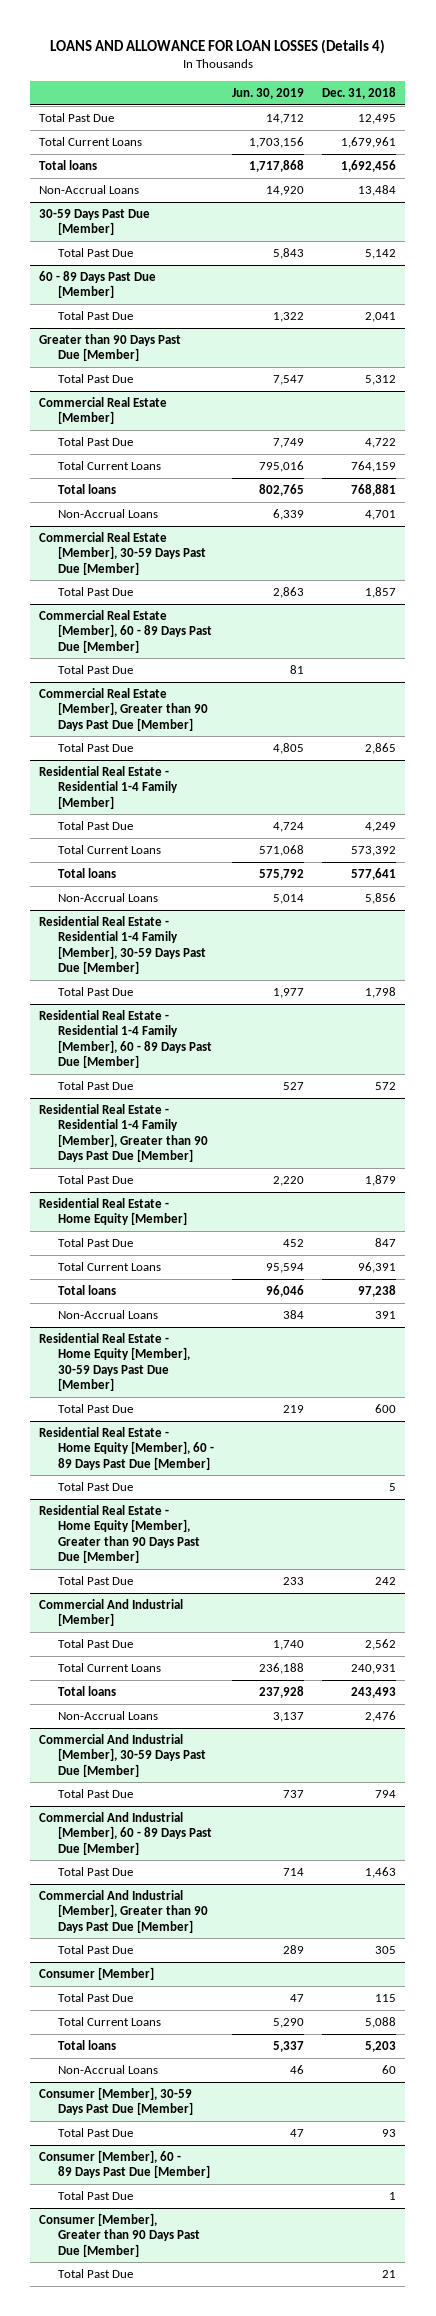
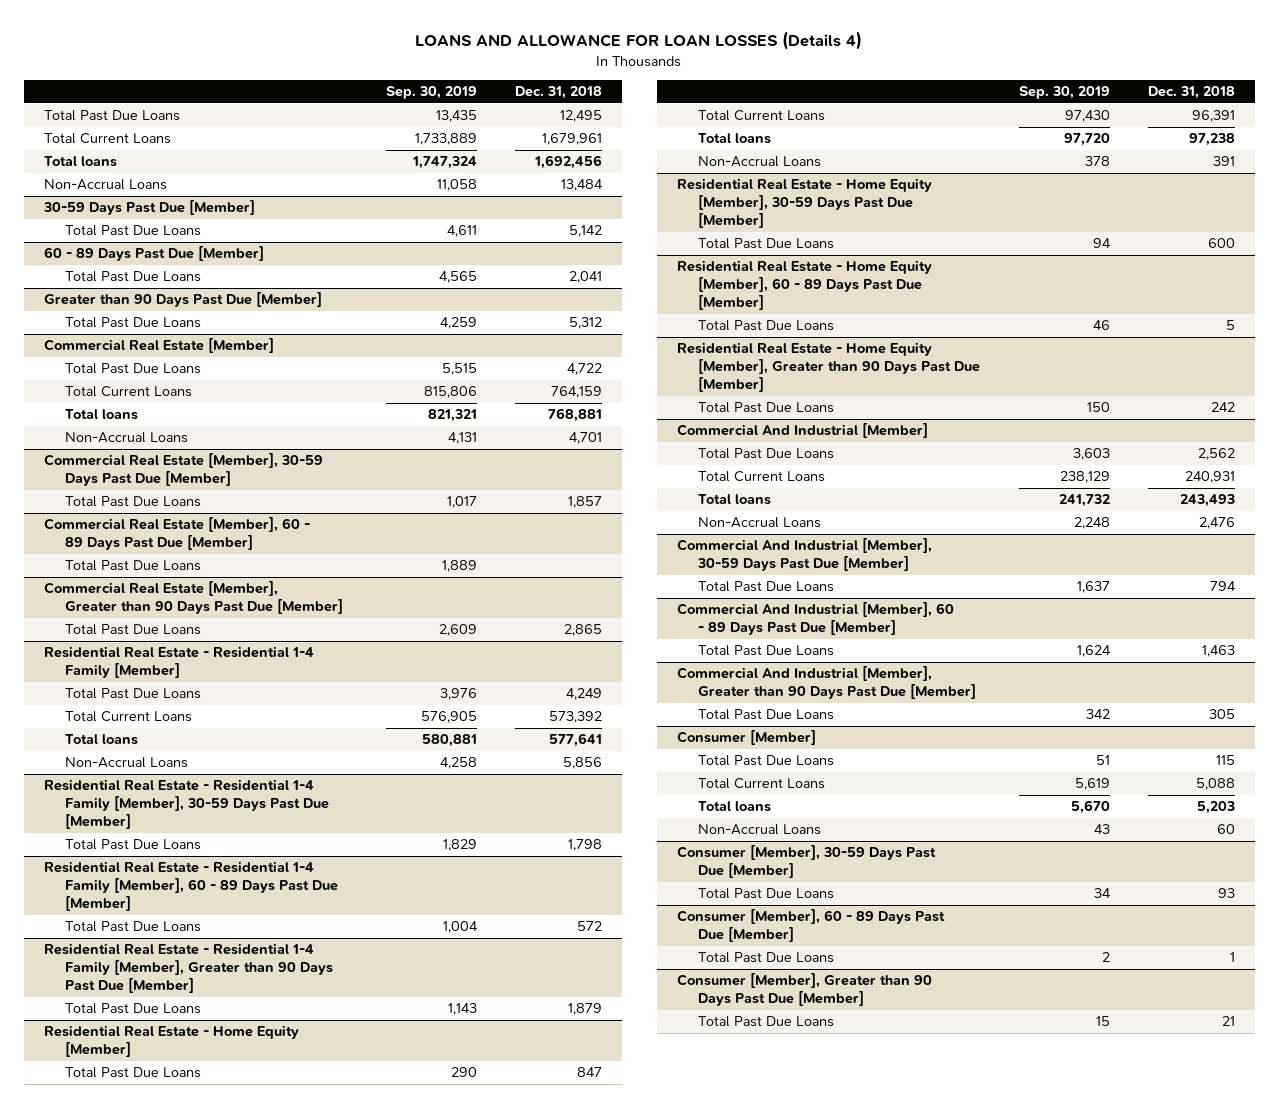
[232,88,305,100] Jun. 30, 2019 -> none
none -> [385,86,477,100] Sep. 30, 2019
[39,113,115,123] Total Past Due -> [43,110,180,122] Total Past Due Loans
[58,248,134,258] Total Past Due -> [65,225,202,237] Total Past Due Loans
[58,311,134,321] Total Past Due -> [65,271,202,283] Total Past Due Loans
[58,374,134,384] Total Past Due -> [65,317,202,329] Total Past Due Loans
[58,437,134,447] Total Past Due -> [65,363,202,375] Total Past Due Loans
[58,587,134,597] Total Past Due -> [65,496,202,508] Total Past Due Loans
[58,665,134,675] Total Past Due -> [65,560,202,572] Total Past Due Loans
[58,743,134,753] Total Past Due -> [65,624,202,636] Total Past Due Loans
[58,821,134,831] Total Past Due -> [65,688,202,700] Total Past Due Loans
[58,987,134,997] Total Past Due -> [65,839,202,851] Total Past Due Loans
[58,1081,134,1091] Total Past Due -> [65,921,202,933] Total Past Due Loans
[58,1175,134,1185] Total Past Due -> [65,1003,202,1015] Total Past Due Loans
[58,1238,134,1248] Total Past Due -> [65,1067,202,1079] Total Past Due Loans
[58,1404,134,1414] Total Past Due -> [698,238,835,250] Total Past Due Loans
[58,1482,134,1492] Total Past Due -> [698,320,835,332] Total Past Due Loans
[58,1576,134,1586] Total Past Due -> [698,402,835,414] Total Past Due Loans
[58,1639,134,1649] Total Past Due -> [698,448,835,460] Total Past Due Loans
[58,1789,134,1799] Total Past Due -> [698,581,835,593] Total Past Due Loans
[58,1867,134,1877] Total Past Due -> [698,645,835,657] Total Past Due Loans
[58,1945,134,1955] Total Past Due -> [698,709,835,721] Total Past Due Loans
[58,1993,134,2003] Total Past Due -> [698,755,835,767] Total Past Due Loans
[58,2128,134,2138] Total Past Due -> [698,888,835,900] Total Past Due Loans
[58,2191,134,2201] Total Past Due -> [698,952,835,964] Total Past Due Loans
[58,2269,134,2279] Total Past Due -> [698,1016,835,1028] Total Past Due Loans

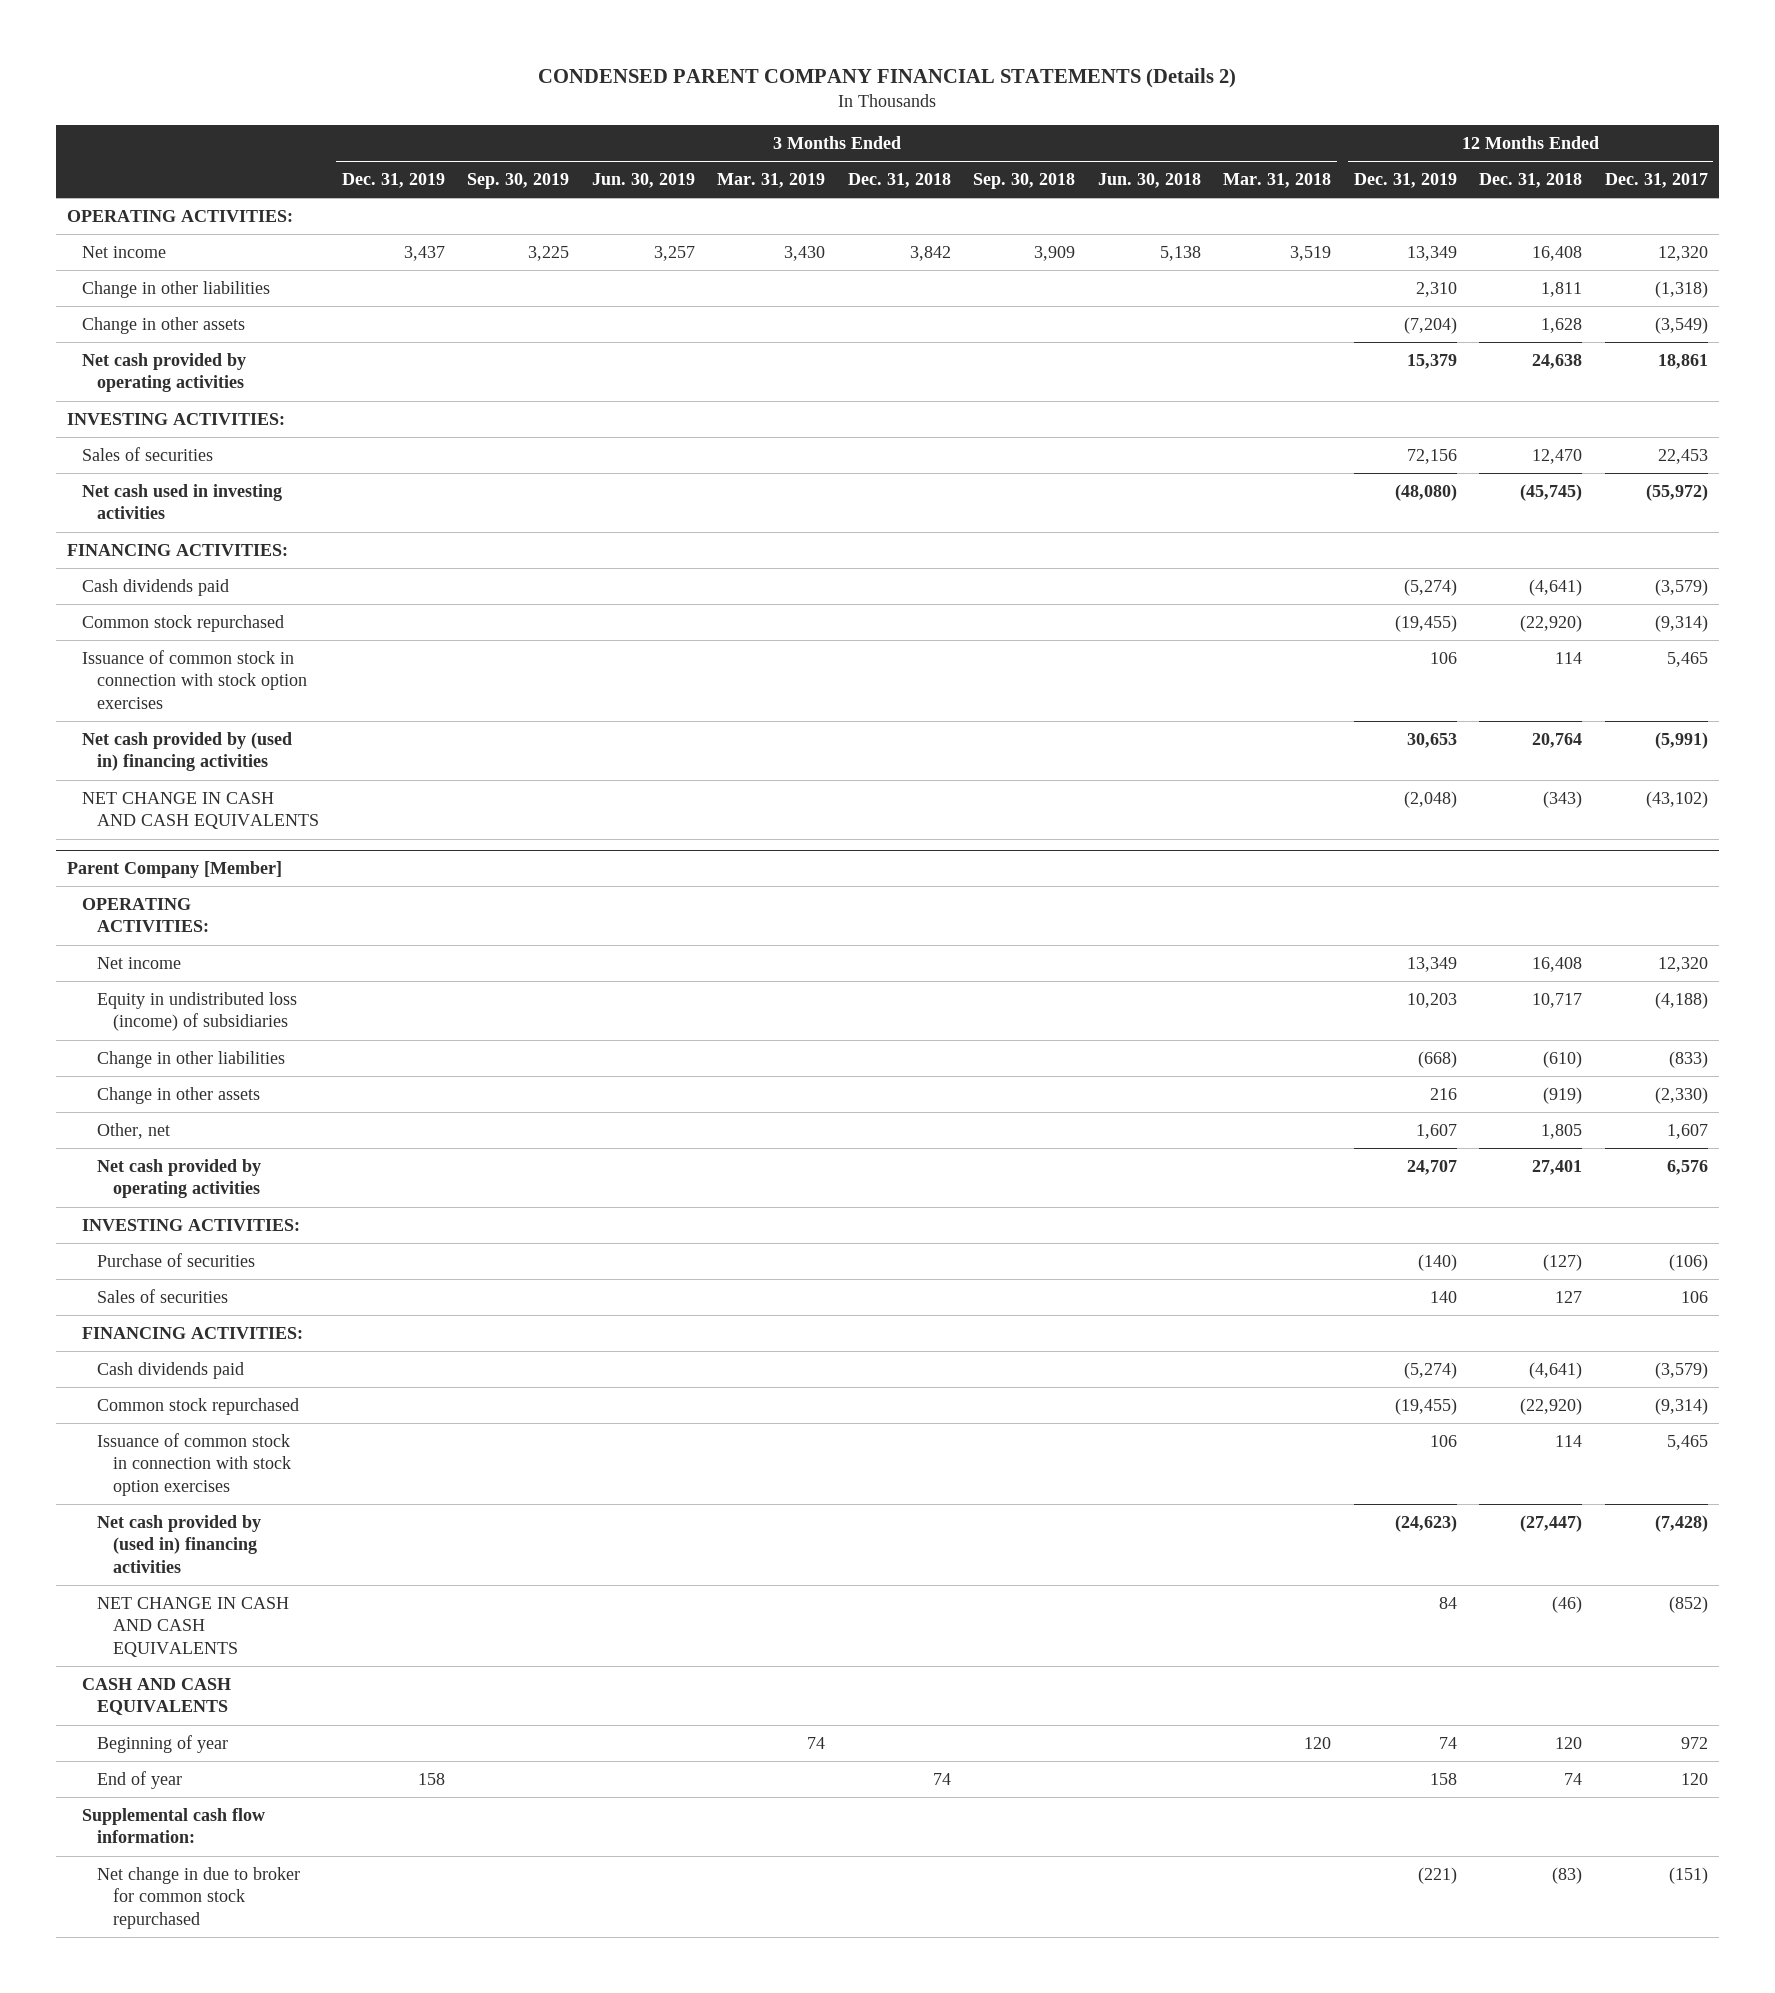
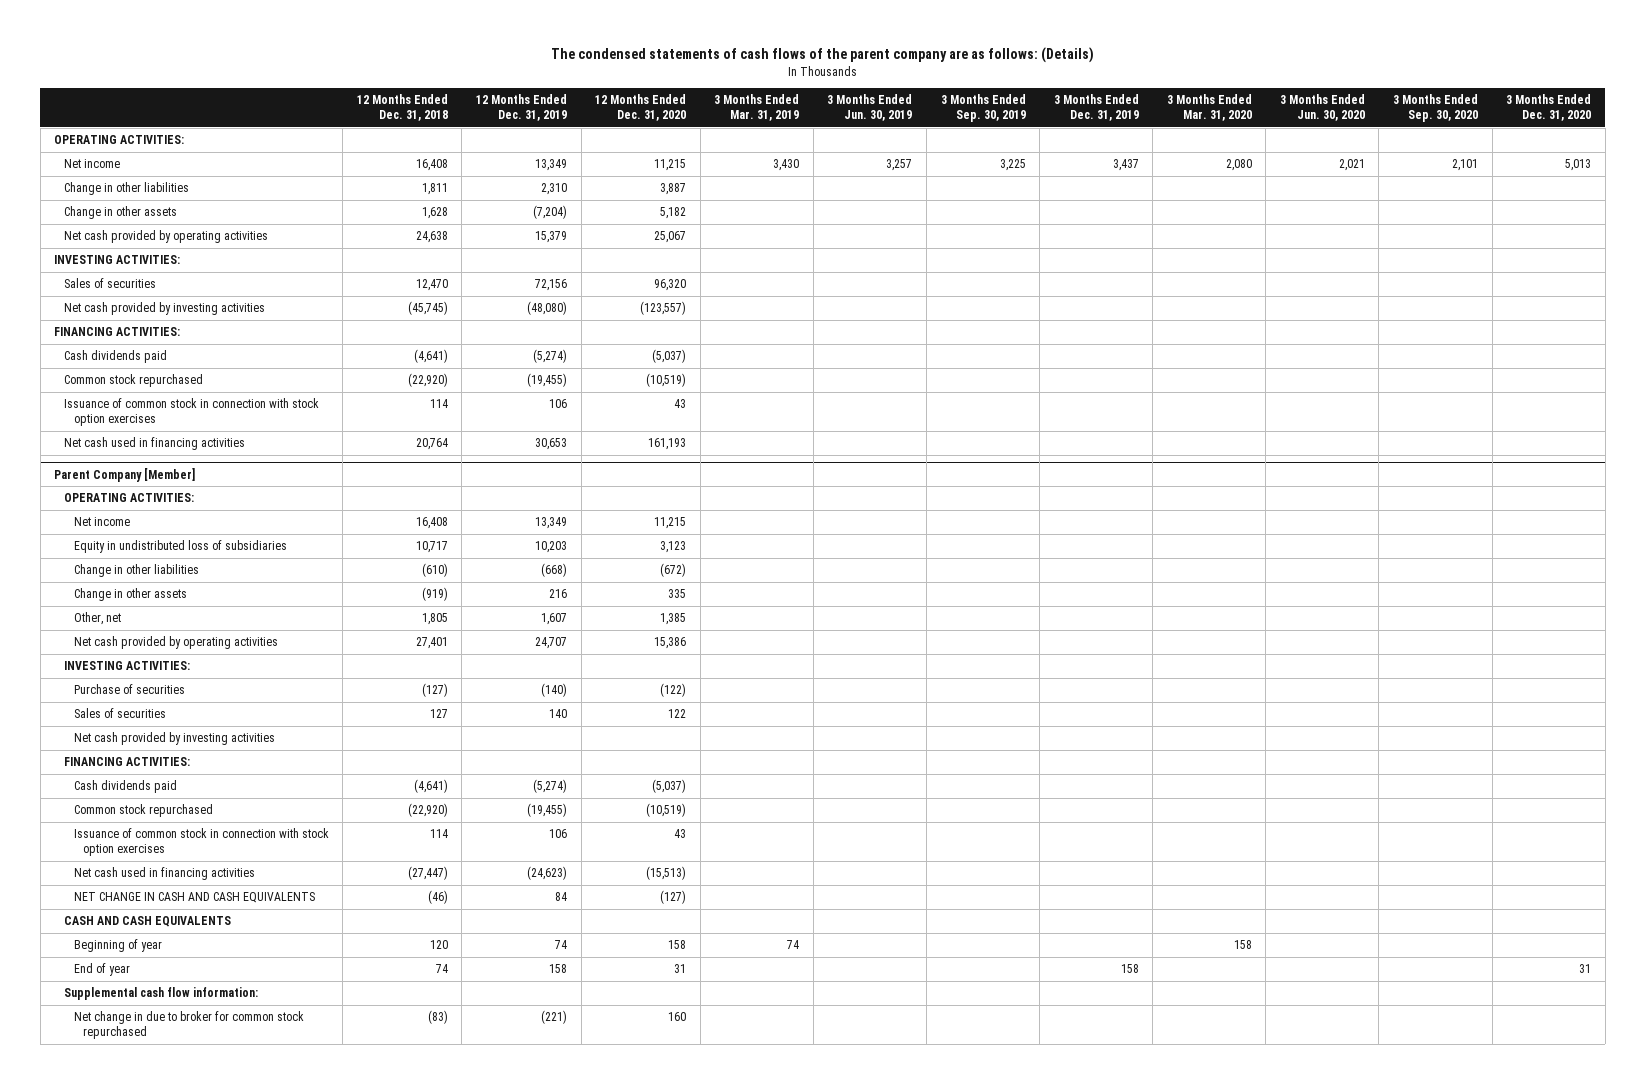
[538,68,1237,89] CONDENSED PARENT COMPANY FINANCIAL STATEMENTS (Details 2) -> [550,47,1094,64] The condensed statements of cash flows of the parent company are as follows: (Details)
[847,173,951,189] Dec. 31, 2018 -> none
[973,173,1076,190] Sep. 30, 2018 -> none
[1097,173,1201,189] Jun. 30, 2018 -> none
[1223,173,1332,189] Mar. 31, 2018 -> none
[1604,173,1708,189] Dec. 31, 2017 -> none
none -> [595,94,687,122] 12 Months Ended Dec. 31, 2020
none -> [1166,94,1252,122] 3 Months Ended Mar. 31, 2020
none -> [1279,94,1365,122] 3 Months Ended Jun. 30, 2020
none -> [1392,94,1478,123] 3 Months Ended Sep. 30, 2020
none -> [1506,94,1592,122] 3 Months Ended Dec. 31, 2020
[82,483,283,520] Net cash used in investing activities -> [64,302,266,316] Net cash provided by investing activities
[82,791,320,830] NET CHANGE IN CASH AND CASH EQUIVALENTS -> none
[82,731,293,772] Net cash provided by (used in) financing activities -> [64,437,246,451] Net cash used in financing activities
[97,991,298,1032] Equity in undistributed loss (income) of subsidiaries -> [73,540,287,554] Equity in undistributed loss of subsidiaries
none -> [73,732,275,746] Net cash provided by investing activities
[97,1514,262,1573] Net cash provided by (used in) financing activities -> [73,867,255,881] Net cash used in financing activities

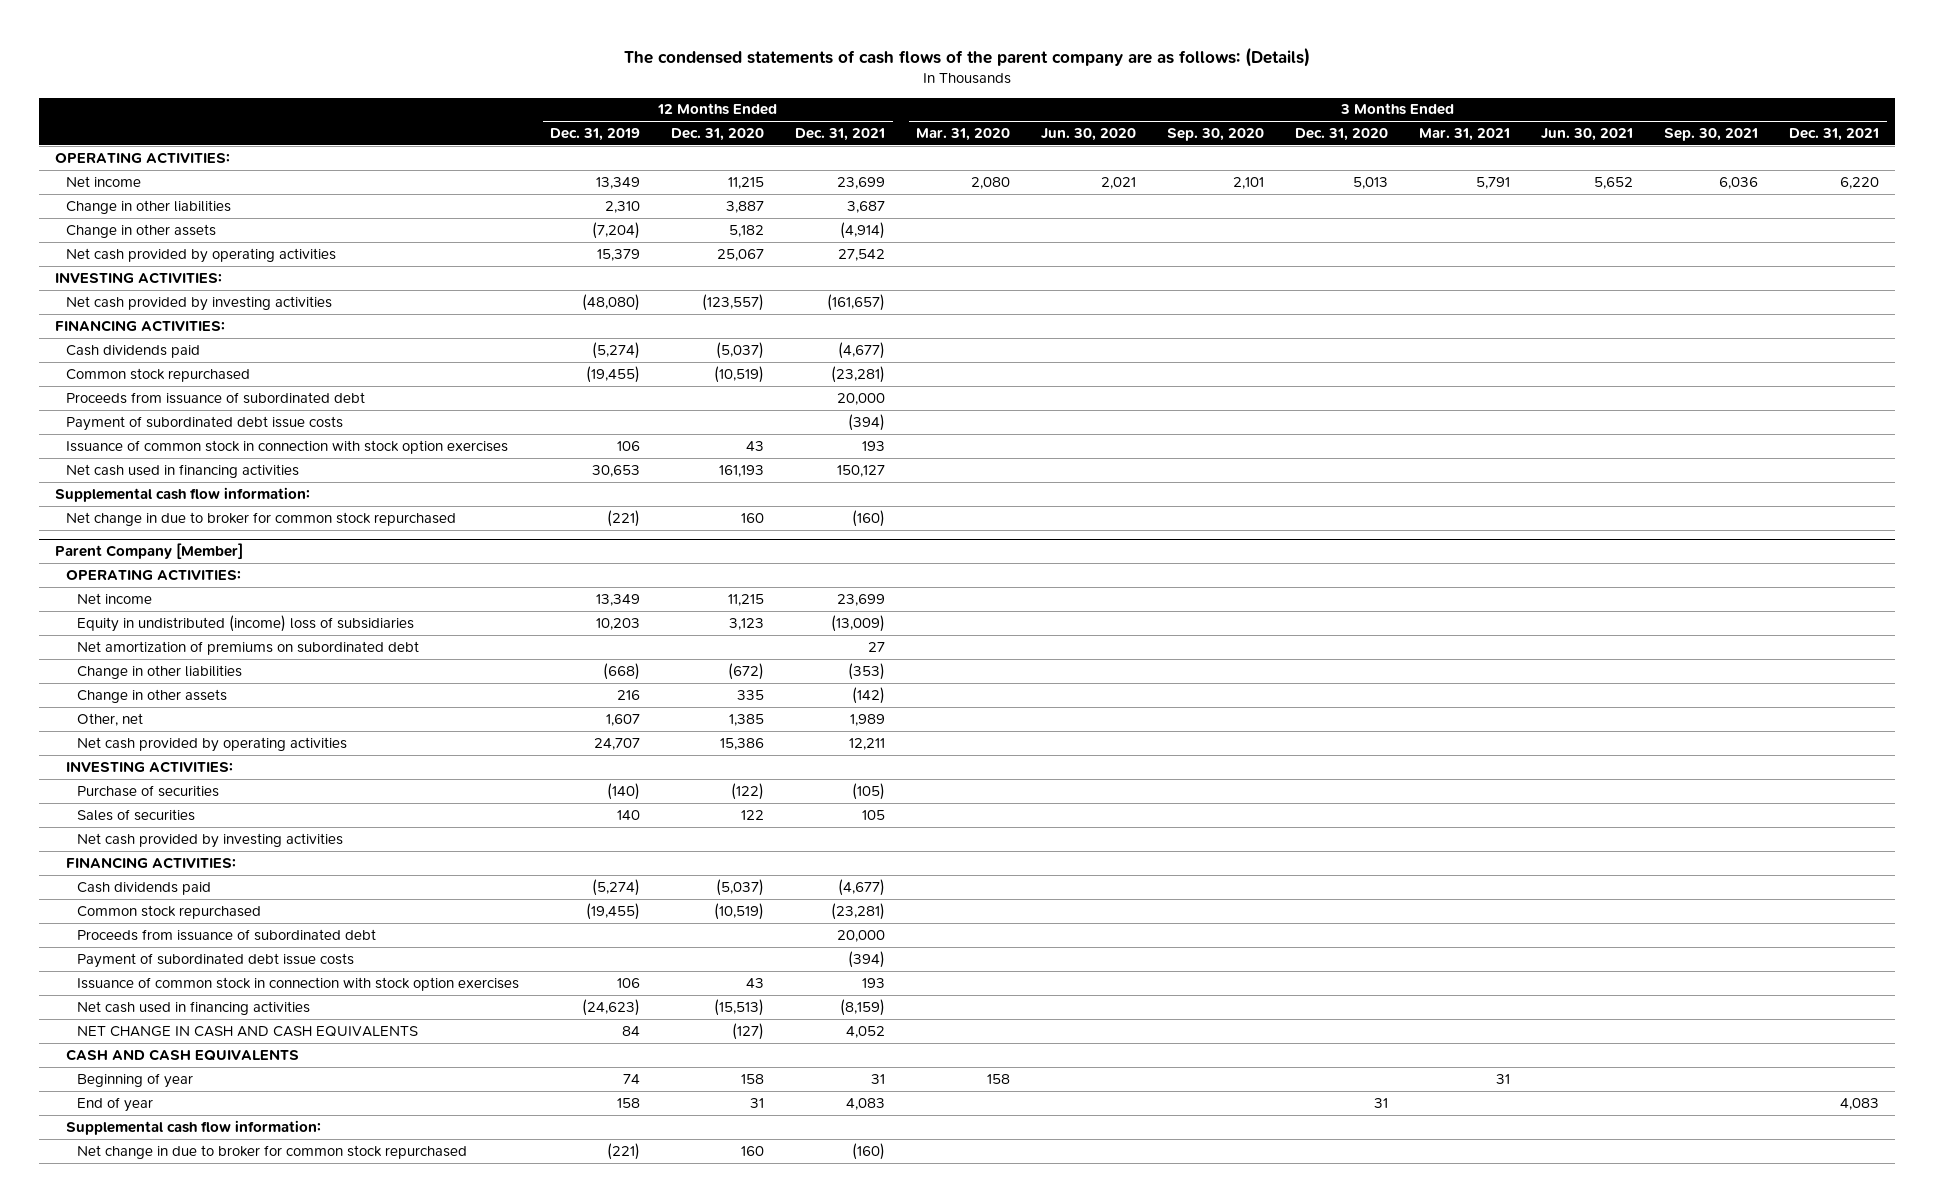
[356,94,448,122] 12 Months Ended Dec. 31, 2018 -> none
[714,94,800,122] 3 Months Ended Mar. 31, 2019 -> none
[827,94,913,122] 3 Months Ended Jun. 30, 2019 -> none
[940,94,1026,123] 3 Months Ended Sep. 30, 2019 -> none
[1053,94,1139,122] 3 Months Ended Dec. 31, 2019 -> none
none -> [795,127,886,141] Dec. 31, 2021
none -> [1419,127,1511,141] Mar. 31, 2021
none -> [1541,127,1634,141] Jun. 30, 2021
none -> [1664,127,1759,141] Sep. 30, 2021
none -> [1789,127,1880,141] Dec. 31, 2021
[64,278,157,289] Sales of securities -> none
none -> [66,391,366,404] Proceeds from issuance of subordinated debt
none -> [66,415,344,431] Payment of subordinated debt issue costs
none -> [54,486,310,502] Supplemental cash flow information:
none -> [66,511,457,526] Net change in due to broker for common stock repurchased
[73,540,287,554] Equity in undistributed loss of subsidiaries -> [77,614,415,632] Equity in undistributed (income) loss of subsidiaries
none -> [77,640,420,655] Net amortization of premiums on subordinated debt
none -> [77,928,377,941] Proceeds from issuance of subordinated debt
none -> [77,952,355,968] Payment of subordinated debt issue costs

